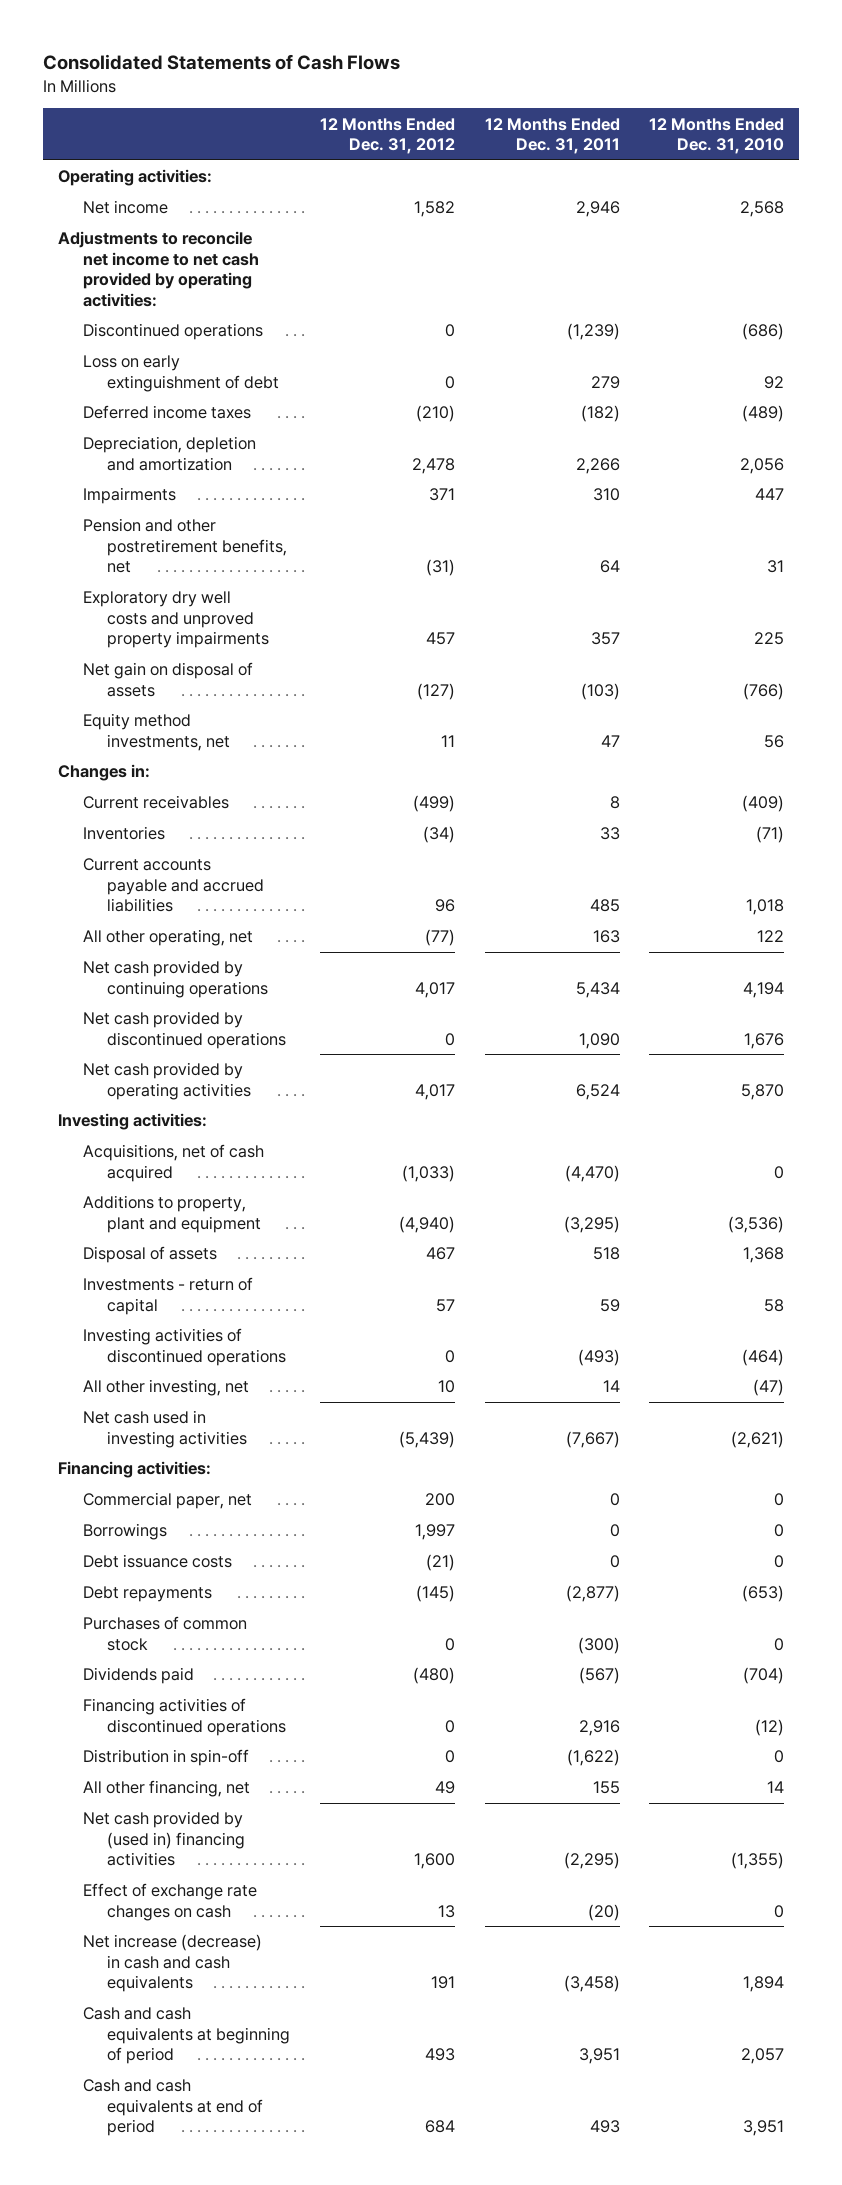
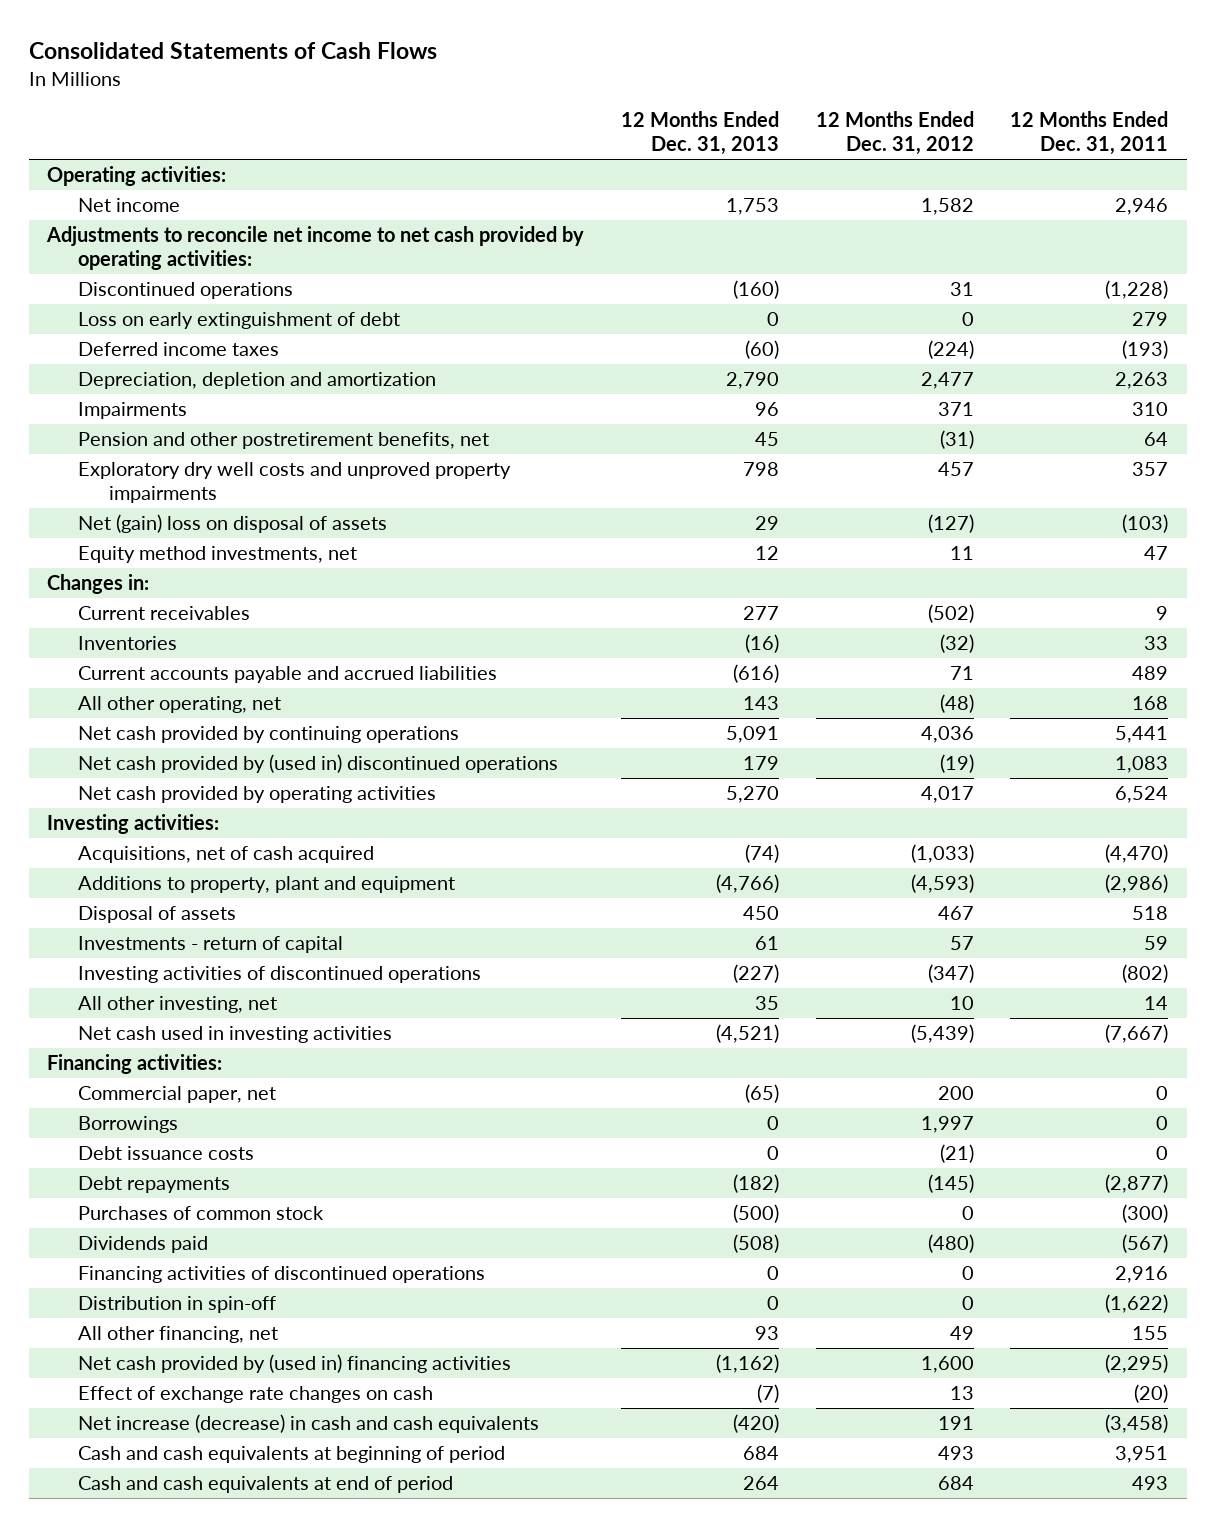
[649,117,785,155] 12 Months Ended Dec. 31, 2010 -> none
none -> [621,110,780,156] 12 Months Ended Dec. 31, 2013
[444,324,455,338] 0 -> [949,281,974,296] 31
[566,323,620,341] (1,239) -> [1105,279,1169,299] (1,228)
[415,405,455,423] (210) -> [927,339,974,359] (224)
[580,405,620,423] (182) -> [1122,339,1169,359] (193)
[411,457,455,474] 2,478 -> [920,371,974,389] 2,477
[575,457,620,474] 2,266 -> [1115,371,1169,389] 2,263
[82,662,253,697] Net gain on disposal of assets -> [78,513,388,533] Net (gain) loss on disposal of assets
[412,795,455,813] (499) -> [927,603,974,623] (502)
[609,796,620,810] 8 -> [1156,605,1169,620] 9
[422,826,455,844] (34) -> [939,633,974,653] (32)
[434,899,455,913] 96 -> [949,665,974,680] 71
[589,899,620,913] 485 -> [1132,665,1169,680] 489
[424,929,455,947] (77) -> [939,693,974,713] (48)
[592,930,620,944] 163 -> [1132,695,1169,710] 168
[414,981,455,998] 4,017 -> [920,725,974,743] 4,036
[575,981,620,998] 5,434 -> [1115,725,1169,743] 5,441
[82,1011,287,1049] Net cash provided by discontinued operations -> [78,753,559,773] Net cash provided by (used in) discontinued operations
[444,1032,455,1046] 0 -> [939,753,974,773] (19)
[578,1032,620,1049] 1,090 -> [1115,755,1169,773] 1,083
[398,1215,455,1233] (4,940) -> [910,873,974,893] (4,593)
[563,1215,620,1233] (3,295) -> [1105,873,1169,893] (2,986)
[444,1349,455,1363] 0 -> [927,963,974,983] (347)
[577,1348,620,1366] (493) -> [1122,963,1169,983] (802)

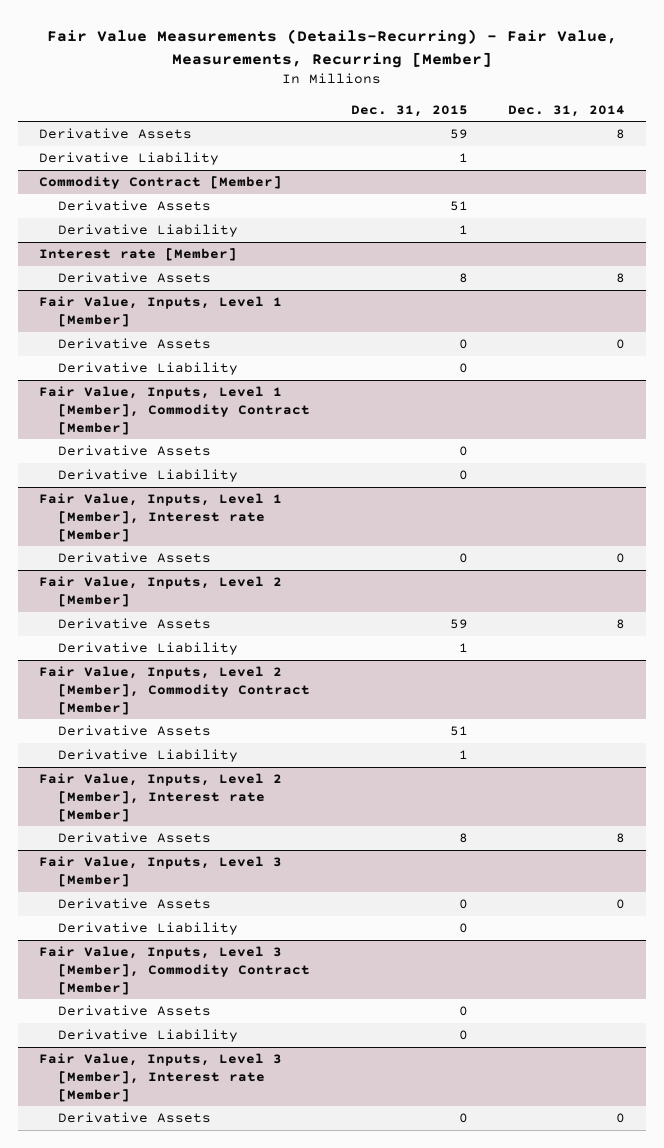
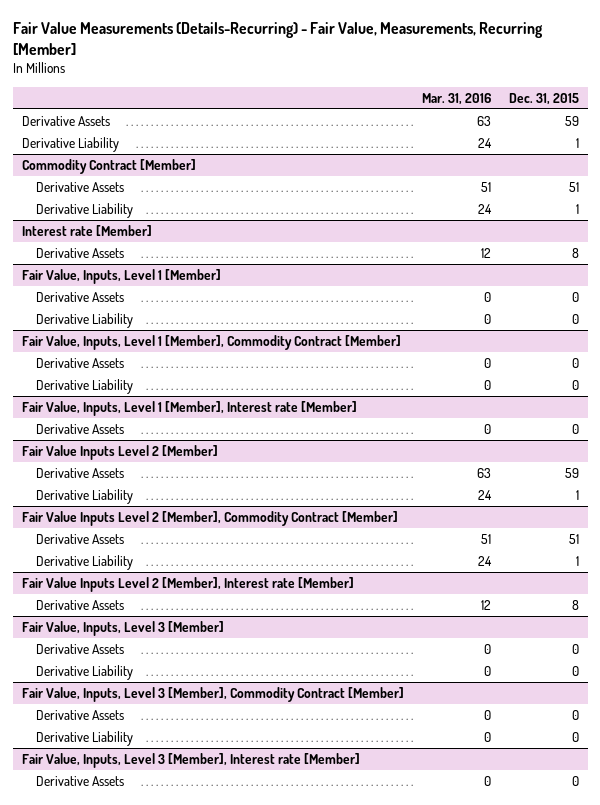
[508,104,626,117] Dec. 31, 2014 -> none
none -> [421,92,491,105] Mar. 31, 2016
[38,576,282,608] Fair Value, Inputs, Level 2 [Member] -> [21,444,218,460] Fair Value Inputs Level 2 [Member]
[38,666,310,716] Fair Value, Inputs, Level 2 [Member], Commodity Contract [Member] -> [21,510,398,526] Fair Value Inputs Level 2 [Member], Commodity Contract [Member]
[38,773,282,823] Fair Value, Inputs, Level 2 [Member], Interest rate [Member] -> [21,576,354,592] Fair Value Inputs Level 2 [Member], Interest rate [Member]

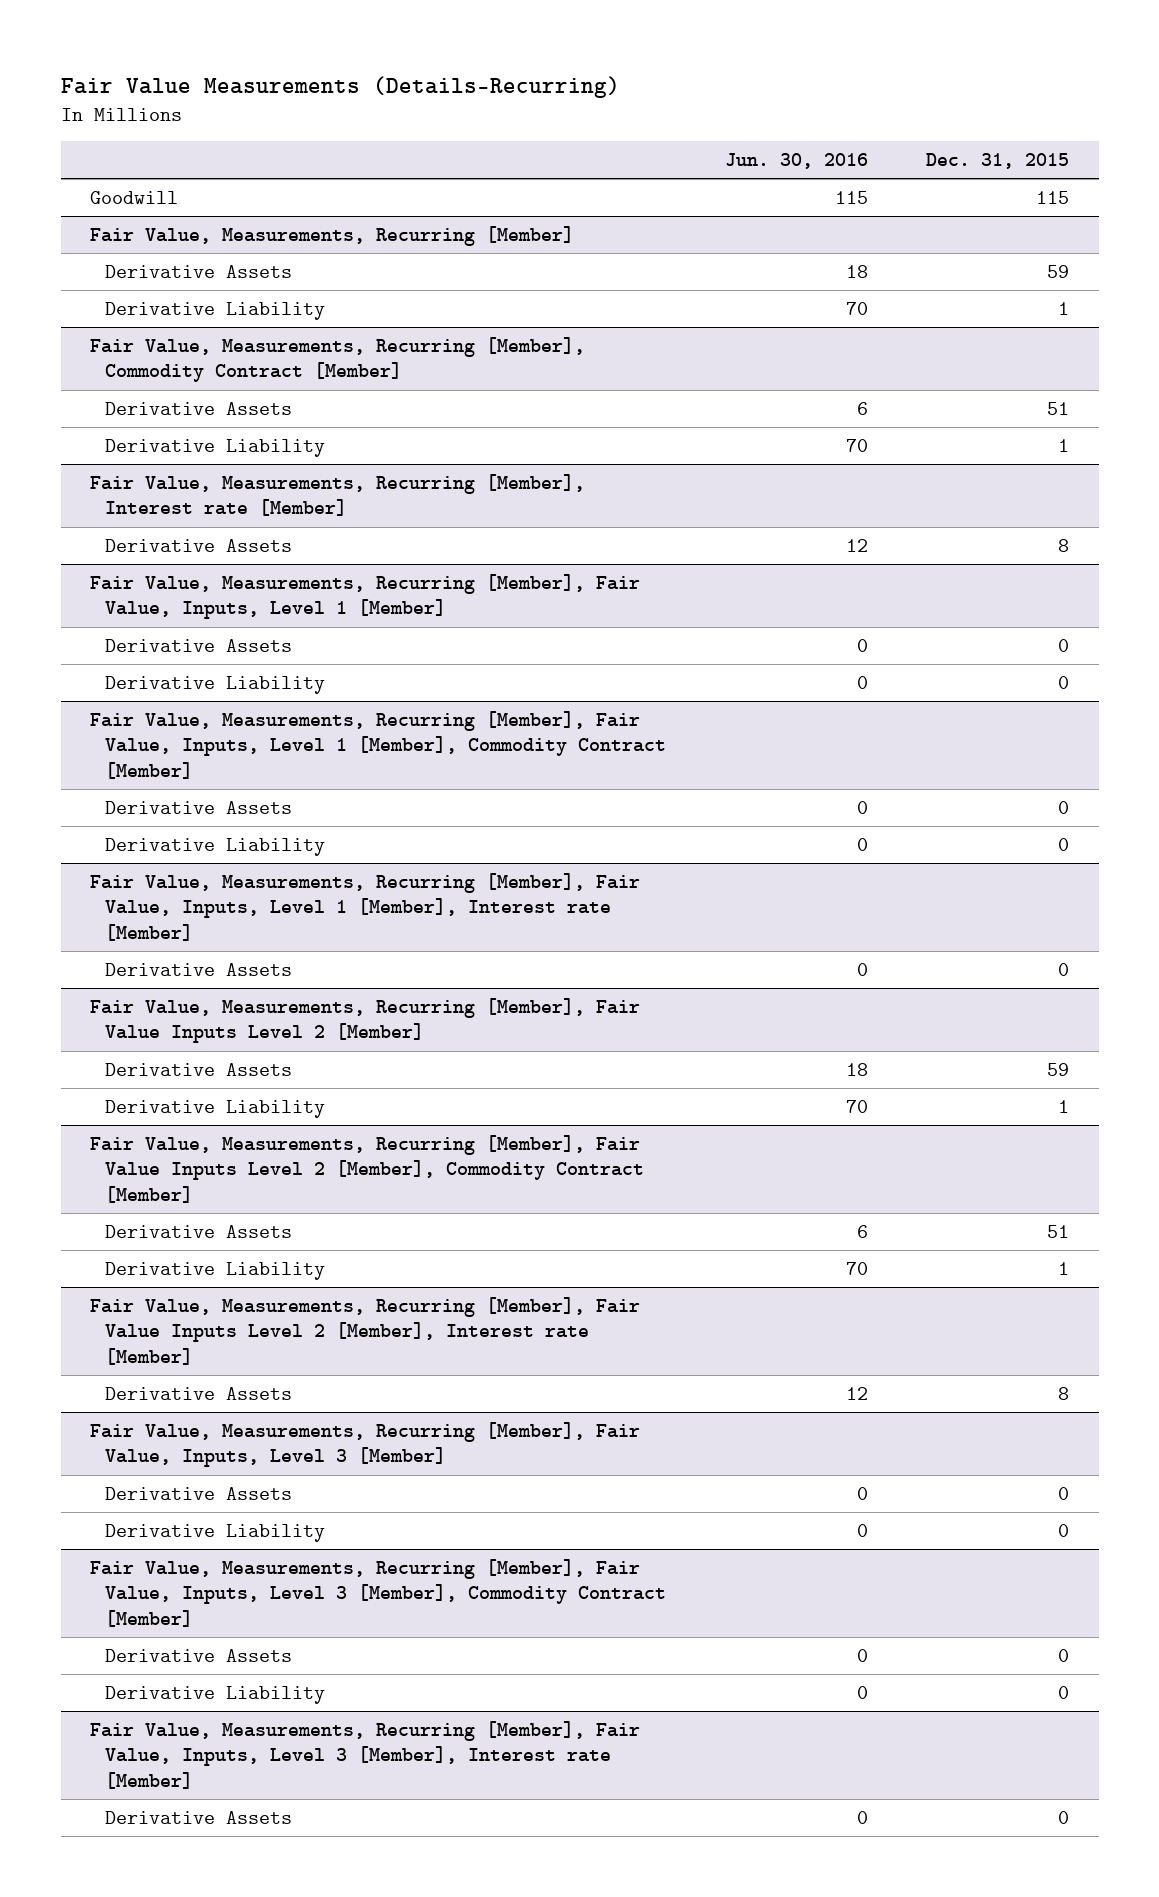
[12,21,543,55] Fair Value Measurements (Details-Recurring) - Fair Value, Measurements, Recurring [Member] -> [60,75,620,98] Fair Value Measurements (Details-Recurring)
[421,92,491,105] Mar. 31, 2016 -> none
none -> [724,153,868,170] Jun. 30, 2016
none -> [89,190,178,204] Goodwill
none -> [89,225,574,246] Fair Value, Measurements, Recurring [Member]
[21,158,196,174] Commodity Contract [Member] -> none
none -> [89,336,585,383] Fair Value, Measurements, Recurring [Member], Commodity Contract [Member]
[21,224,152,236] Interest rate [Member] -> none
none -> [89,473,585,517] Fair Value, Measurements, Recurring [Member], Interest rate [Member]
[21,268,221,284] Fair Value, Inputs, Level 1 [Member] -> [89,573,640,620] Fair Value, Measurements, Recurring [Member], Fair Value, Inputs, Level 1 [Member]
[21,334,401,350] Fair Value, Inputs, Level 1 [Member], Commodity Contract [Member] -> [89,710,667,780] Fair Value, Measurements, Recurring [Member], Fair Value, Inputs, Level 1 [Member], Commodity Contract [Member]
[21,400,357,416] Fair Value, Inputs, Level 1 [Member], Interest rate [Member] -> [89,872,640,942] Fair Value, Measurements, Recurring [Member], Fair Value, Inputs, Level 1 [Member], Interest rate [Member]
[21,444,218,460] Fair Value Inputs Level 2 [Member] -> [89,997,640,1044] Fair Value, Measurements, Recurring [Member], Fair Value Inputs Level 2 [Member]
[21,510,398,526] Fair Value Inputs Level 2 [Member], Commodity Contract [Member] -> [89,1134,645,1204] Fair Value, Measurements, Recurring [Member], Fair Value Inputs Level 2 [Member], Commodity Contract [Member]
[21,576,354,592] Fair Value Inputs Level 2 [Member], Interest rate [Member] -> [89,1296,640,1366] Fair Value, Measurements, Recurring [Member], Fair Value Inputs Level 2 [Member], Interest rate [Member]
[21,620,224,636] Fair Value, Inputs, Level 3 [Member] -> [89,1421,640,1468] Fair Value, Measurements, Recurring [Member], Fair Value, Inputs, Level 3 [Member]
[21,686,404,702] Fair Value, Inputs, Level 3 [Member], Commodity Contract [Member] -> [89,1558,667,1628] Fair Value, Measurements, Recurring [Member], Fair Value, Inputs, Level 3 [Member], Commodity Contract [Member]
[21,752,360,768] Fair Value, Inputs, Level 3 [Member], Interest rate [Member] -> [89,1720,640,1790] Fair Value, Measurements, Recurring [Member], Fair Value, Inputs, Level 3 [Member], Interest rate [Member]

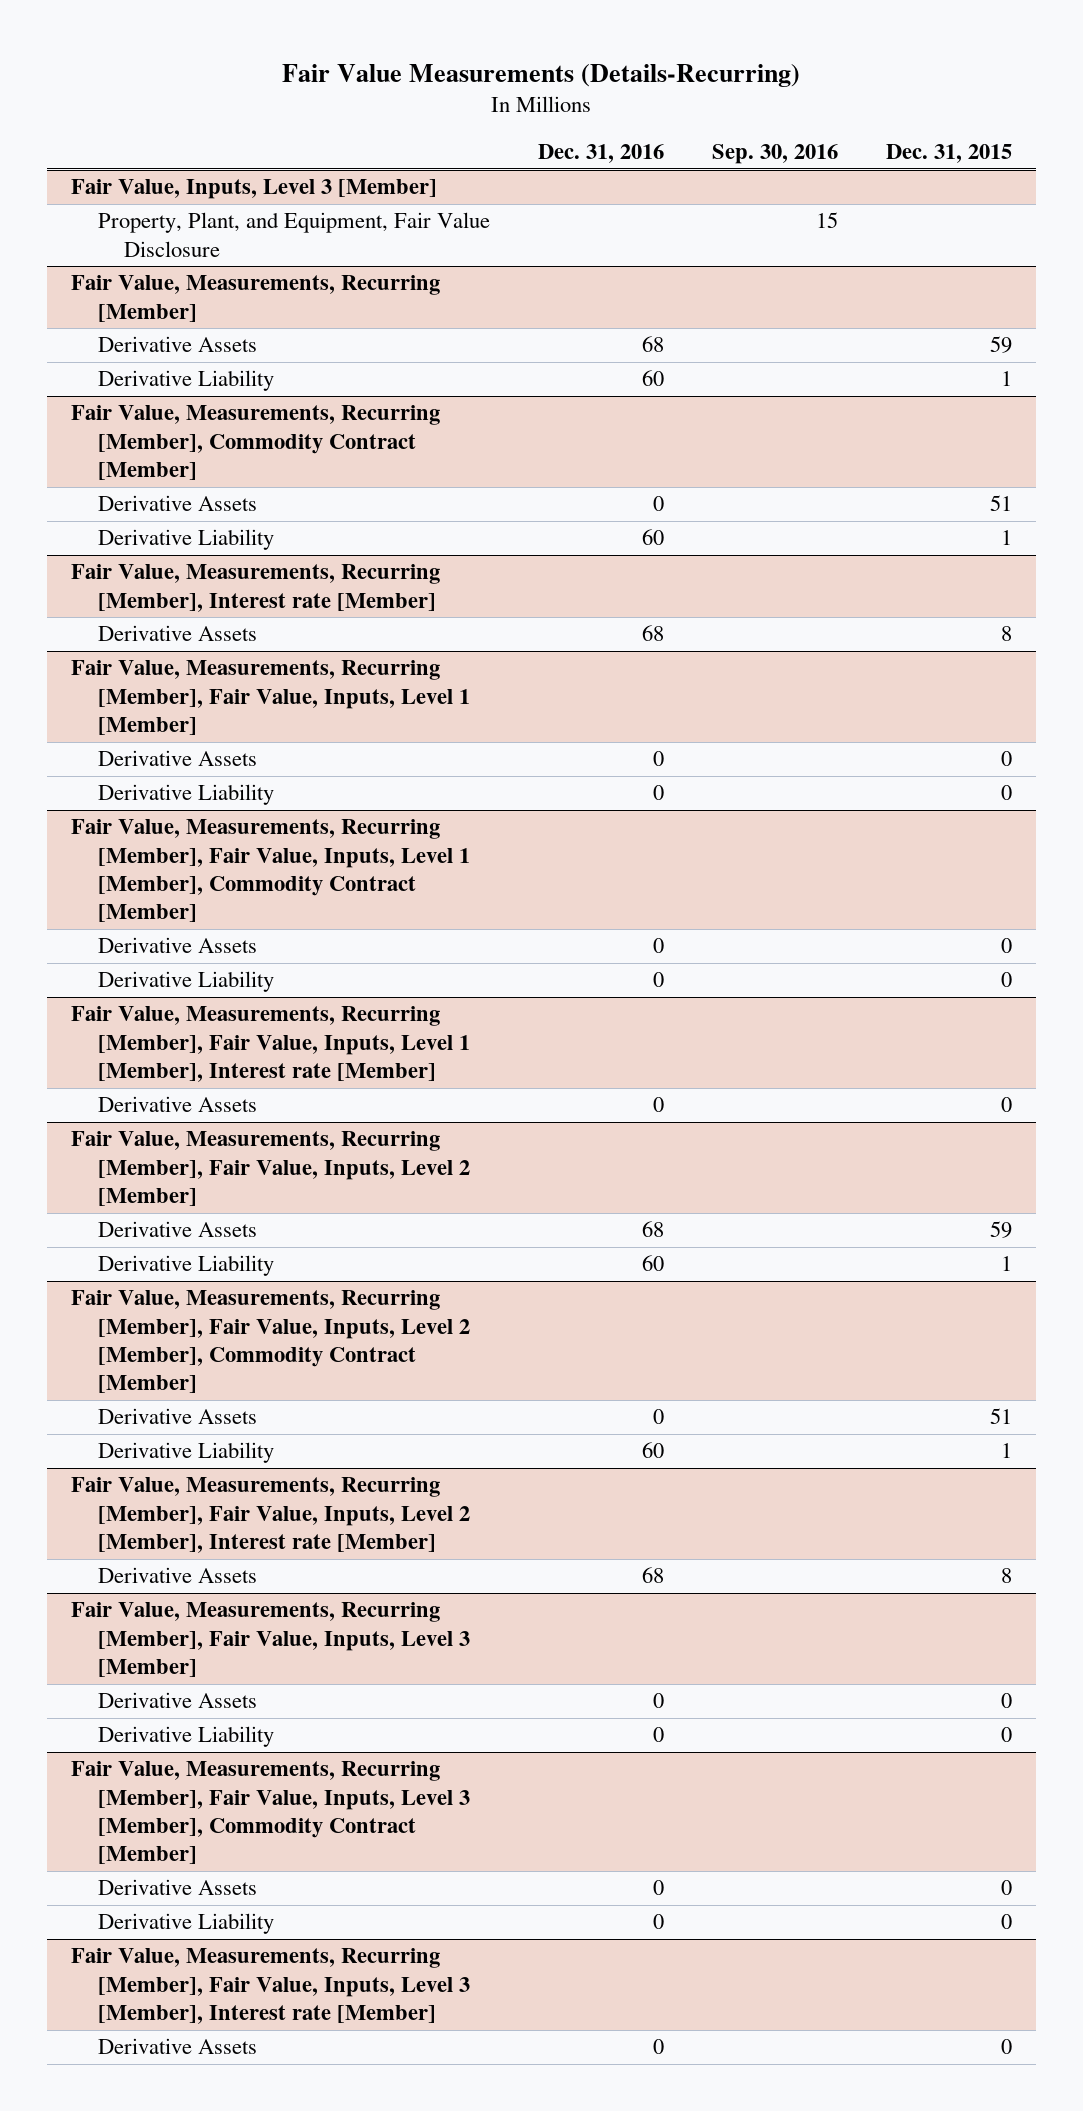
[724,153,868,170] Jun. 30, 2016 -> none
none -> [537,144,664,164] Dec. 31, 2016
none -> [711,144,838,165] Sep. 30, 2016
[89,190,178,204] Goodwill -> none
none -> [71,179,438,200] Fair Value, Inputs, Level 3 [Member]
none -> [97,212,490,257] Property, Plant, and Equipment, Fair Value Disclosure
[89,997,640,1044] Fair Value, Measurements, Recurring [Member], Fair Value Inputs Level 2 [Member] -> [71,1131,470,1207] Fair Value, Measurements, Recurring [Member], Fair Value, Inputs, Level 2 [Member]
[89,1134,645,1204] Fair Value, Measurements, Recurring [Member], Fair Value Inputs Level 2 [Member], Commodity Contract [Member] -> [71,1290,470,1394] Fair Value, Measurements, Recurring [Member], Fair Value, Inputs, Level 2 [Member], Commodity Contract [Member]
[89,1296,640,1366] Fair Value, Measurements, Recurring [Member], Fair Value Inputs Level 2 [Member], Interest rate [Member] -> [71,1477,470,1554] Fair Value, Measurements, Recurring [Member], Fair Value, Inputs, Level 2 [Member], Interest rate [Member]

